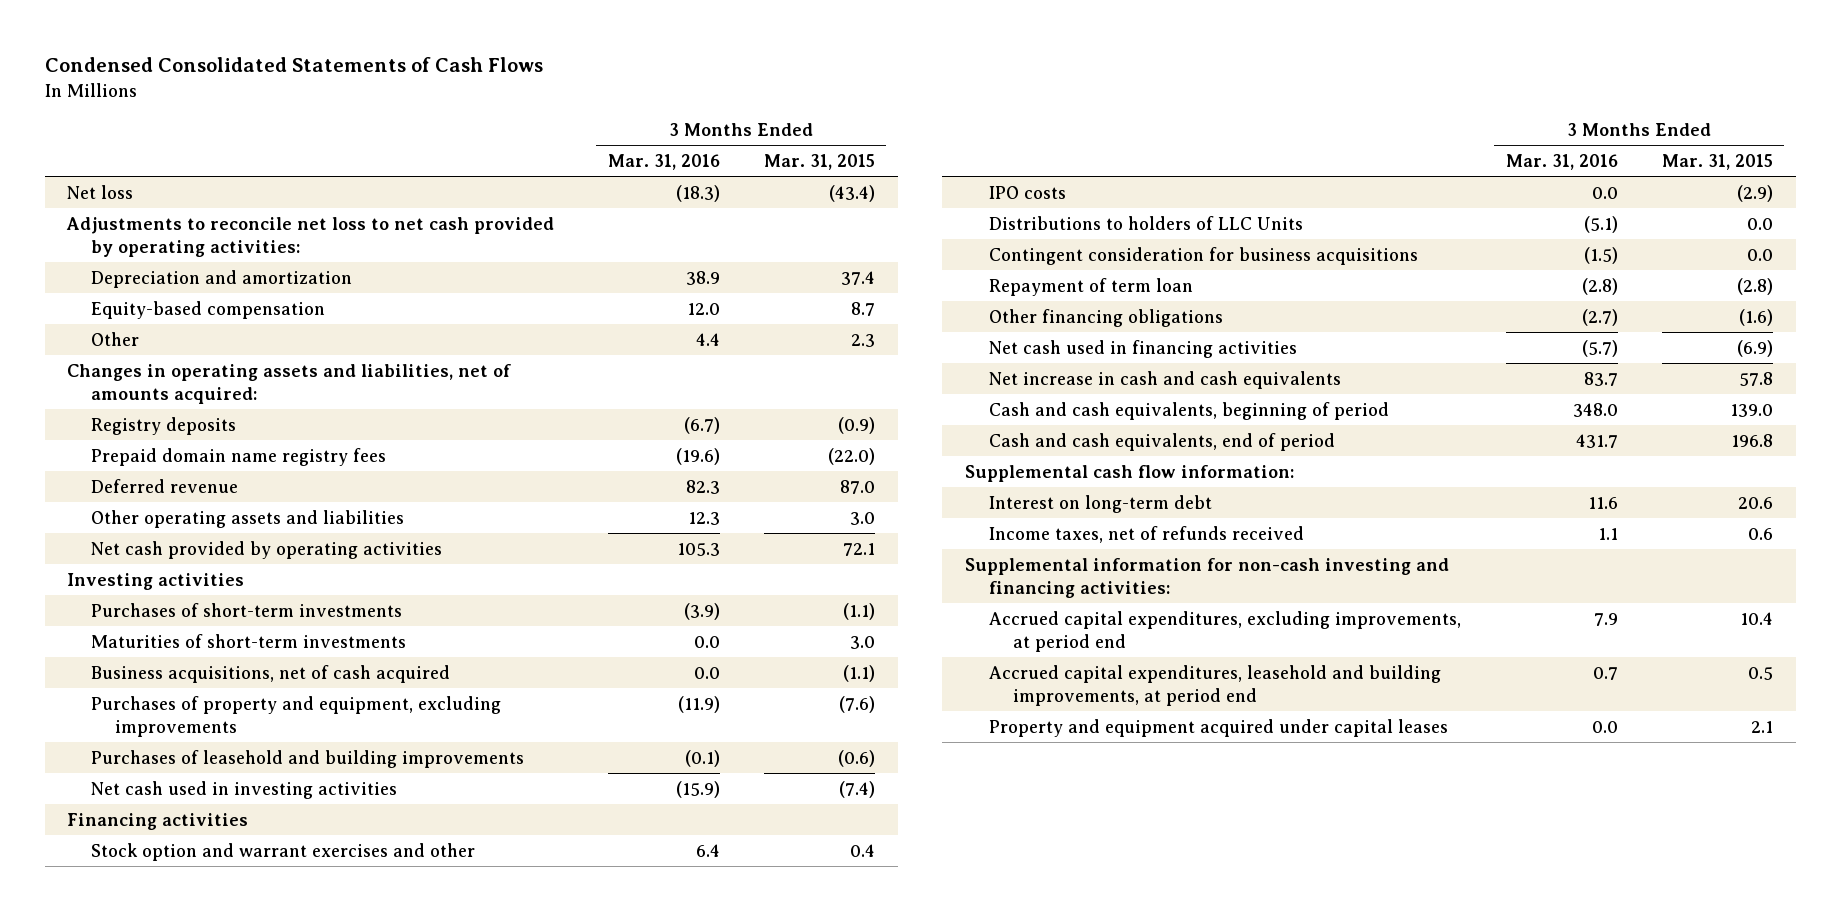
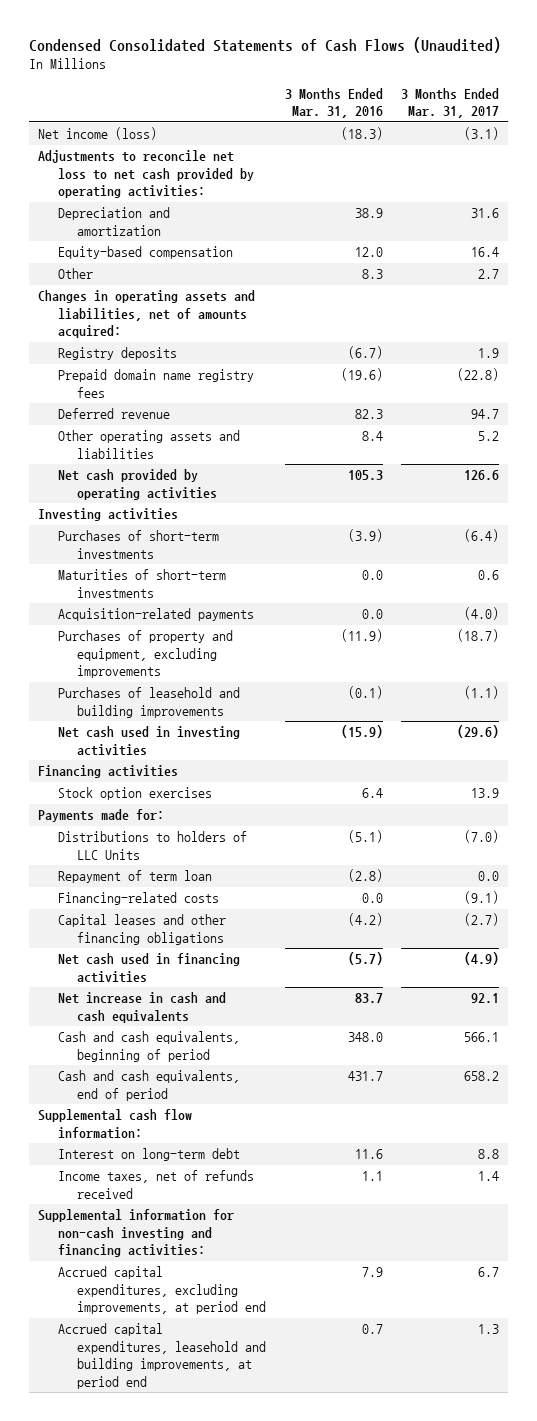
[44,57,543,73] Condensed Consolidated Statements of Cash Flows -> [28,36,501,53] Condensed Consolidated Statements of Cash Flows (Unaudited)
[764,154,876,171] Mar. 31, 2015 -> none
none -> [400,87,499,119] 3 Months Ended Mar. 31, 2017
[66,184,133,199] Net loss -> [37,127,157,141] Net income (loss)
[695,332,720,346] 4.4 -> [361,269,383,280] 8.3
[687,511,720,525] 12.3 -> [361,431,383,442] 8.4
[90,664,450,683] Business acquisitions, net of cash acquired -> [57,608,254,622] Acquisition-related payments
[988,185,1066,199] IPO costs -> none
[90,842,475,861] Stock option and warrant exercises and other -> [57,787,212,801] Stock option exercises
none -> [37,809,164,823] Payments made for:
[988,246,1418,265] Contingent consideration for business acquisitions -> none
none -> [57,892,219,906] Financing-related costs
[988,308,1223,327] Other financing obligations -> [57,914,226,945] Capital leases and other financing obligations
[1581,308,1618,326] (2.7) -> [347,913,383,927] (4.2)
[988,718,1448,737] Property and equipment acquired under capital leases -> none

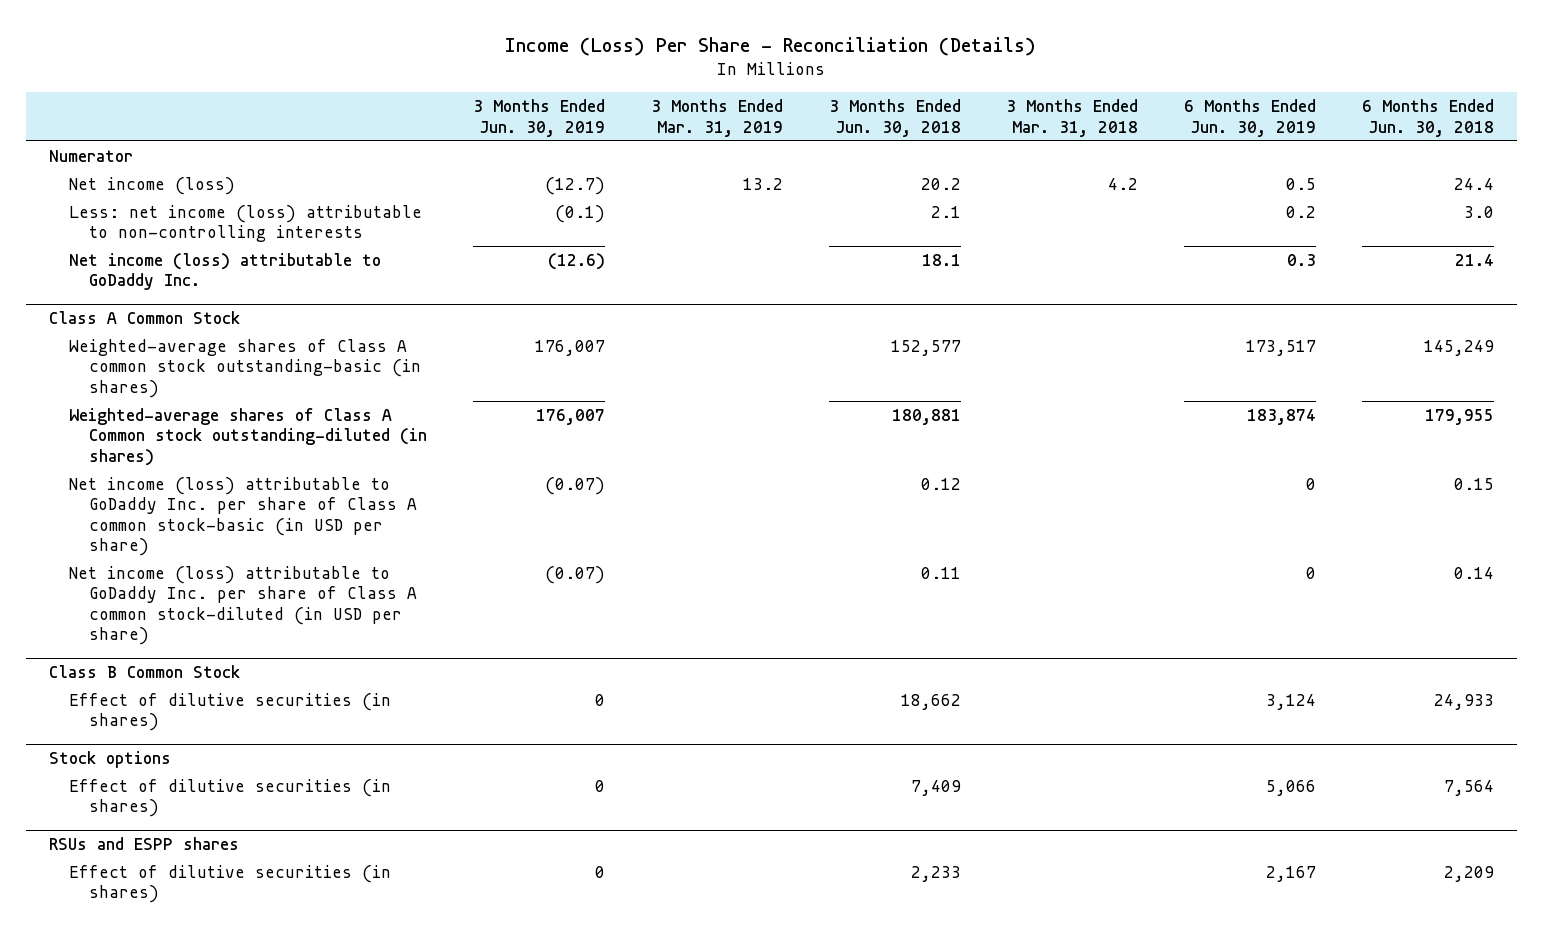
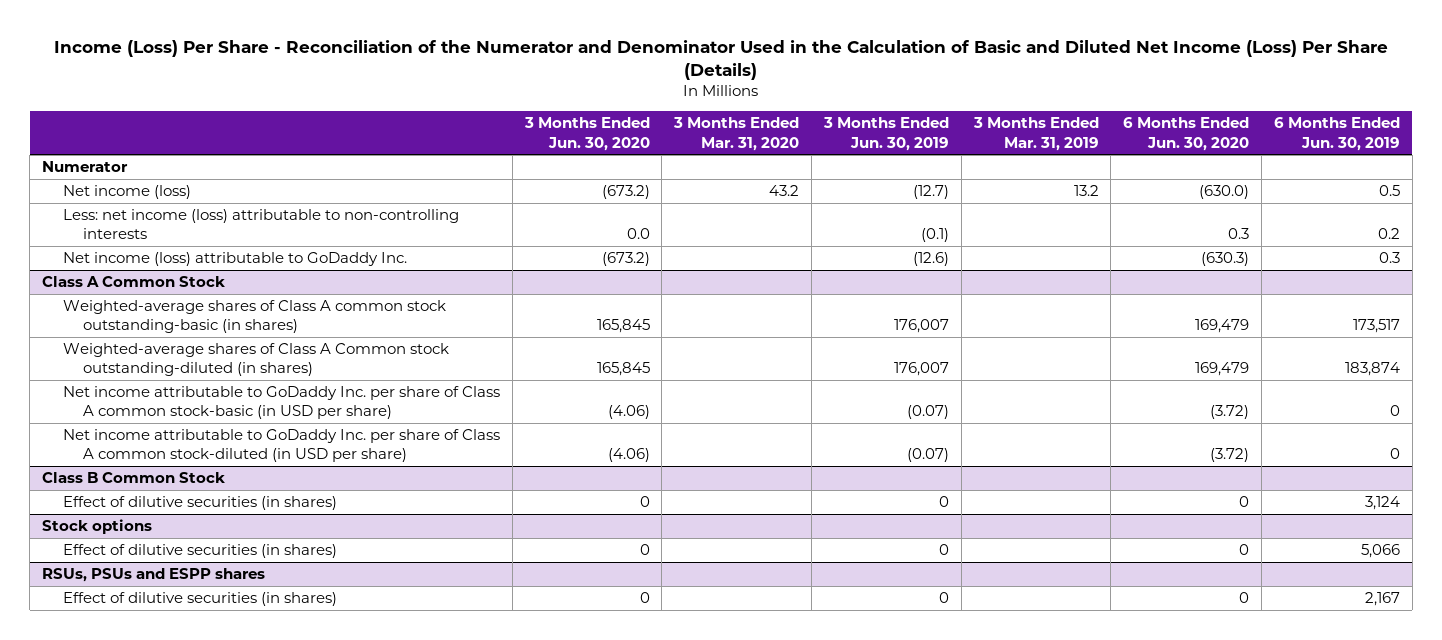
[505,37,1037,57] Income (Loss) Per Share - Reconciliation (Details) -> [54,40,1389,81] Income (Loss) Per Share - Reconciliation of the Numerator and Denominator Used in the Calculation of Basic and Diluted Net Income (Loss) Per Share (Details)
[828,99,961,137] 3 Months Ended Jun. 30, 2018 -> none
[1006,99,1139,137] 3 Months Ended Mar. 31, 2018 -> none
[1362,99,1495,137] 6 Months Ended Jun. 30, 2018 -> none
none -> [523,117,650,151] 3 Months Ended Jun. 30, 2020
none -> [673,117,800,151] 3 Months Ended Mar. 31, 2020
none -> [1123,117,1250,151] 6 Months Ended Jun. 30, 2020
[68,476,417,557] Net income (loss) attributable to GoDaddy Inc. per share of Class A common stock-basic (in USD per share) -> [62,386,500,420] Net income attributable to GoDaddy Inc. per share of Class A common stock-basic (in USD per share)
[68,565,417,646] Net income (loss) attributable to GoDaddy Inc. per share of Class A common stock-diluted (in USD per share) -> [62,429,500,463] Net income attributable to GoDaddy Inc. per share of Class A common stock-diluted (in USD per share)
[48,836,239,850] RSUs and ESPP shares -> [42,568,266,583] RSUs, PSUs and ESPP shares

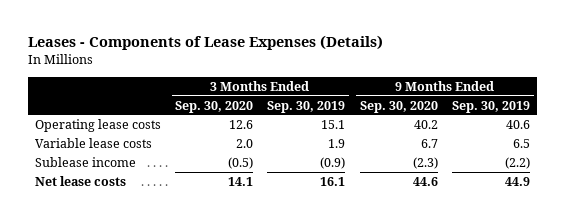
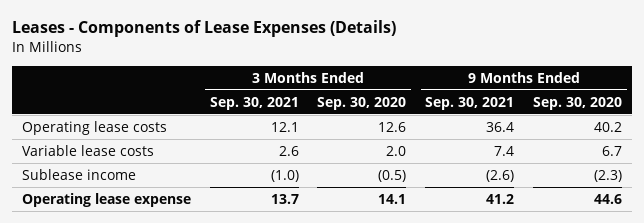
[267,100,346,113] Sep. 30, 2019 -> none
[452,100,531,113] Sep. 30, 2019 -> none
none -> [209,96,299,110] Sep. 30, 2021
none -> [425,96,515,110] Sep. 30, 2021
[34,175,126,186] Net lease costs -> [21,192,191,207] Operating lease expense

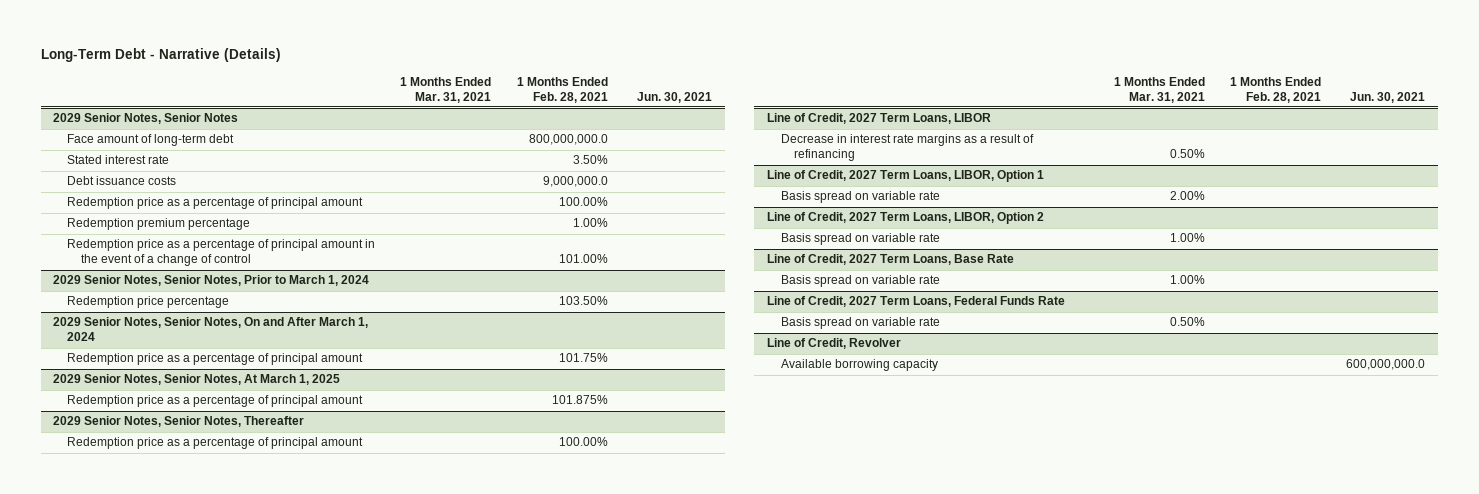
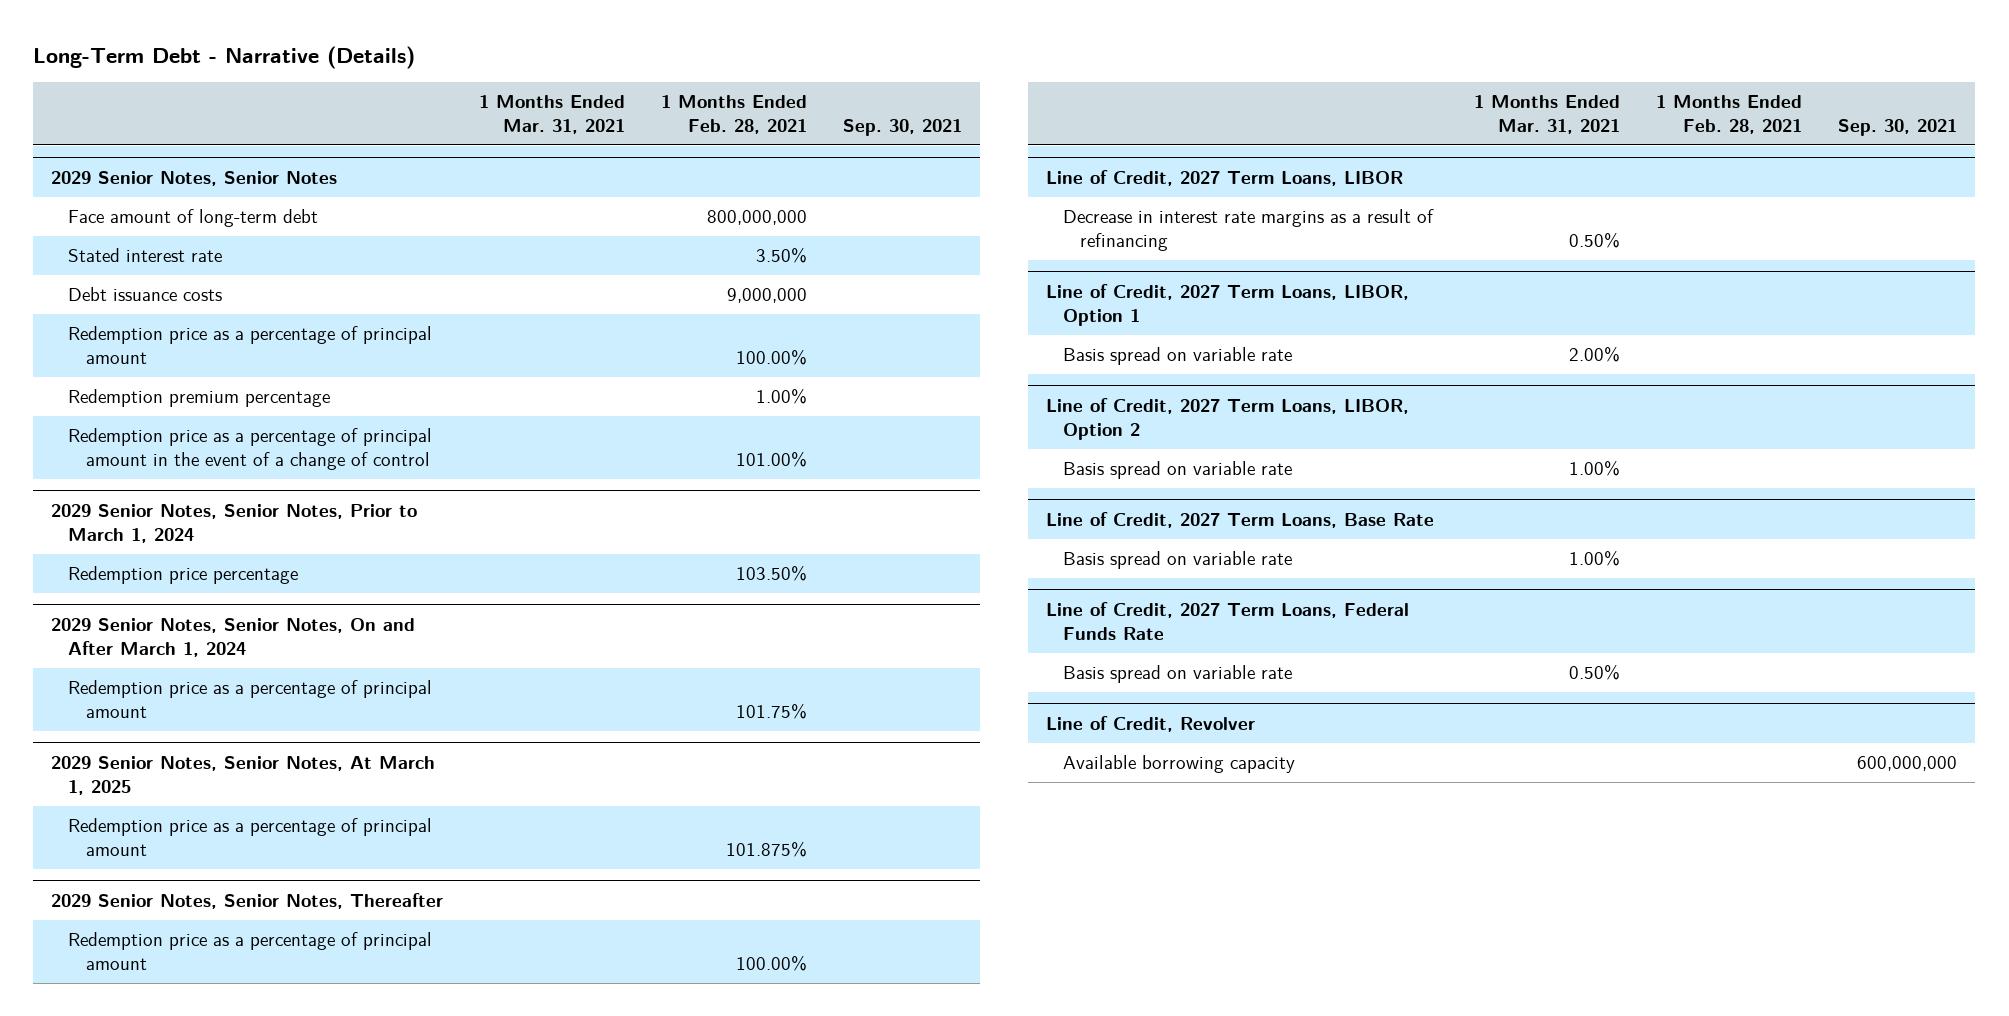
[636,91,712,103] Jun. 30, 2021 -> none
none -> [843,119,963,137] Sep. 30, 2021
[528,134,608,146] 800,000,000.0 -> [707,210,808,226] 800,000,000
[542,176,608,188] 9,000,000.0 -> [727,288,808,304] 9,000,000

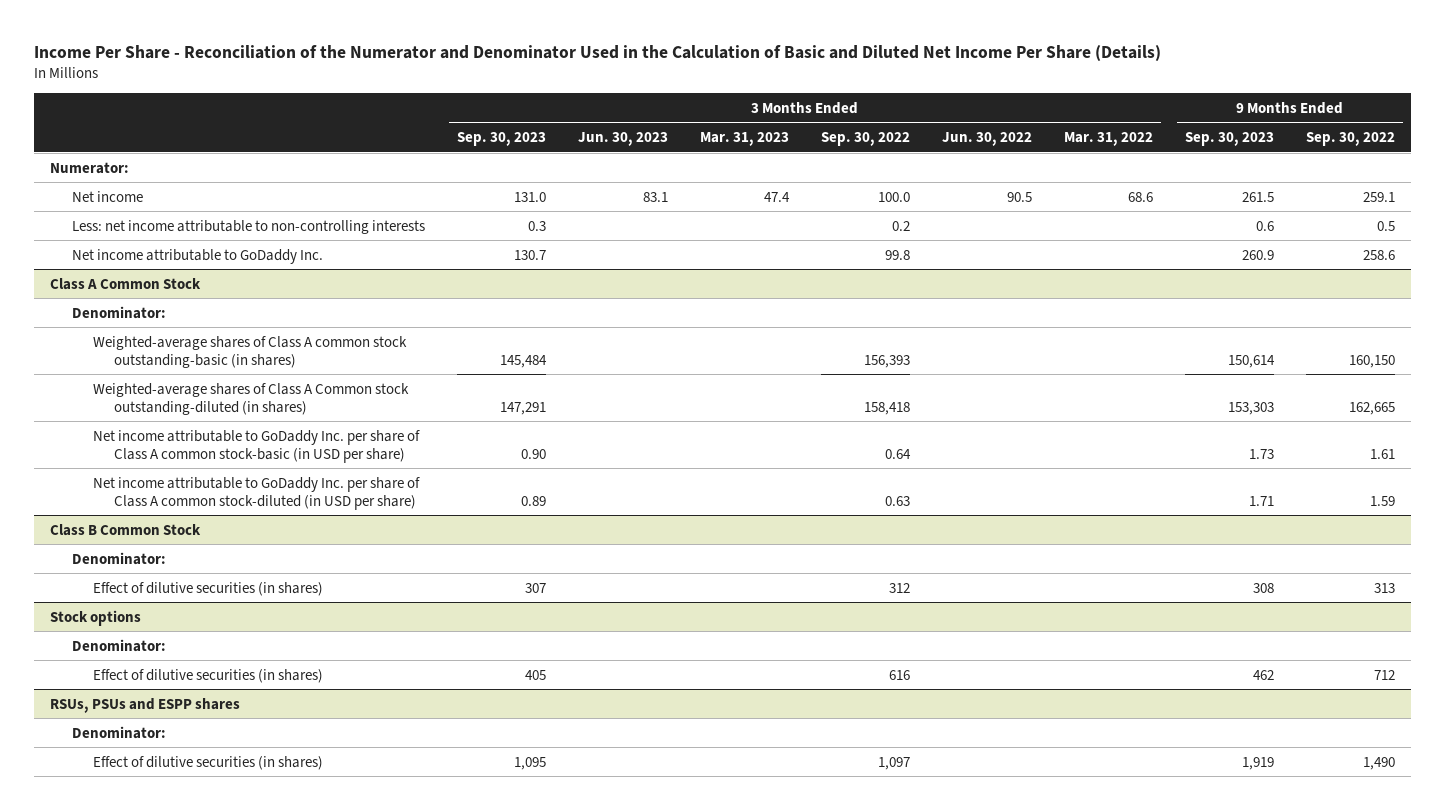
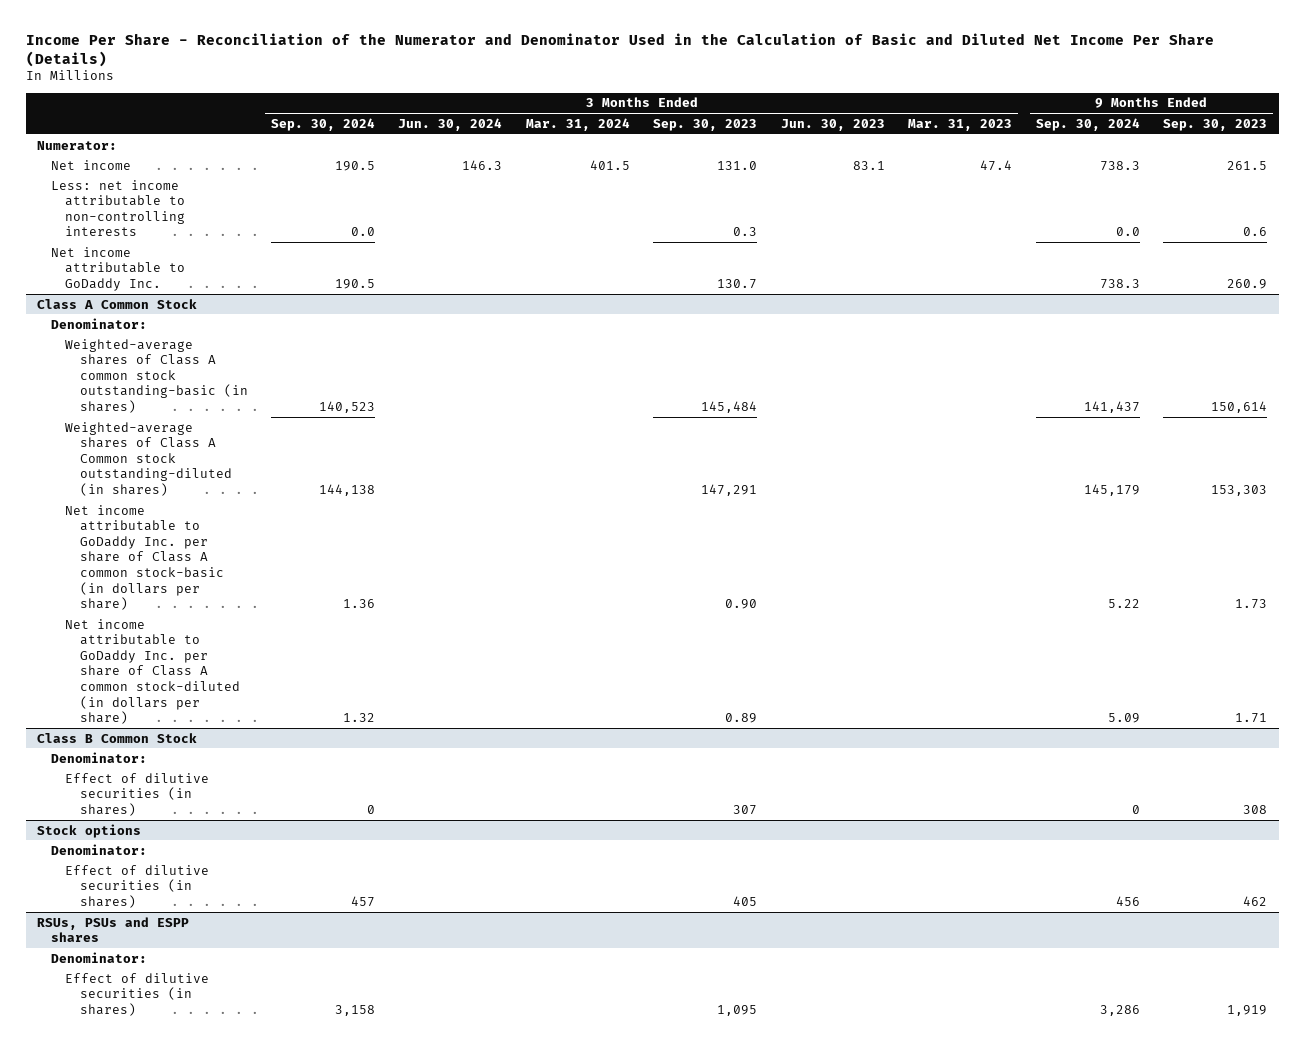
[820,131,910,146] Sep. 30, 2022 -> none
[941,131,1032,146] Jun. 30, 2022 -> none
[1063,131,1153,146] Mar. 31, 2022 -> none
[1305,131,1395,146] Sep. 30, 2022 -> none
none -> [271,117,376,131] Sep. 30, 2024
none -> [398,117,503,131] Jun. 30, 2024
none -> [525,117,630,131] Mar. 31, 2024
none -> [1035,117,1140,131] Sep. 30, 2024
[93,429,421,463] Net income attributable to GoDaddy Inc. per share of Class A common stock-basic (in USD per share) -> [65,504,224,611] Net income attributable to GoDaddy Inc. per share of Class A common stock-basic (in dollars per share)
[93,476,421,510] Net income attributable to GoDaddy Inc. per share of Class A common stock-diluted (in USD per share) -> [65,618,240,725] Net income attributable to GoDaddy Inc. per share of Class A common stock-diluted (in dollars per share)

